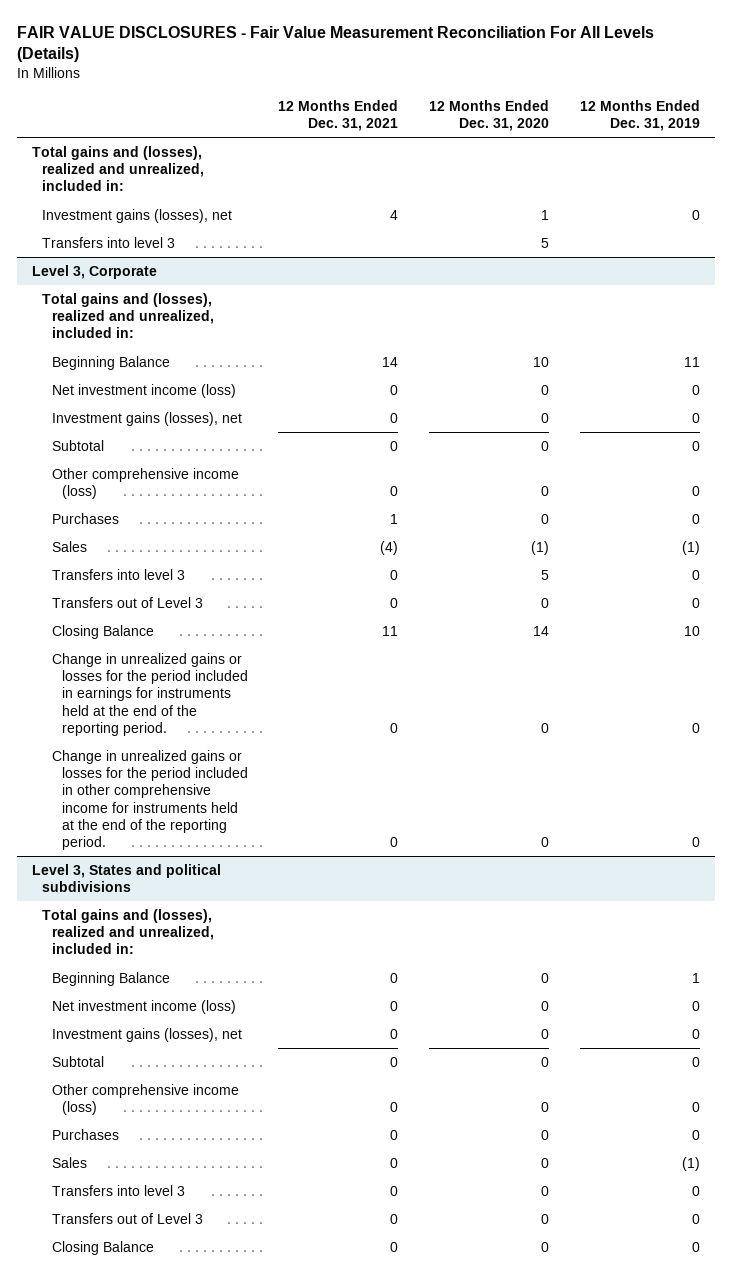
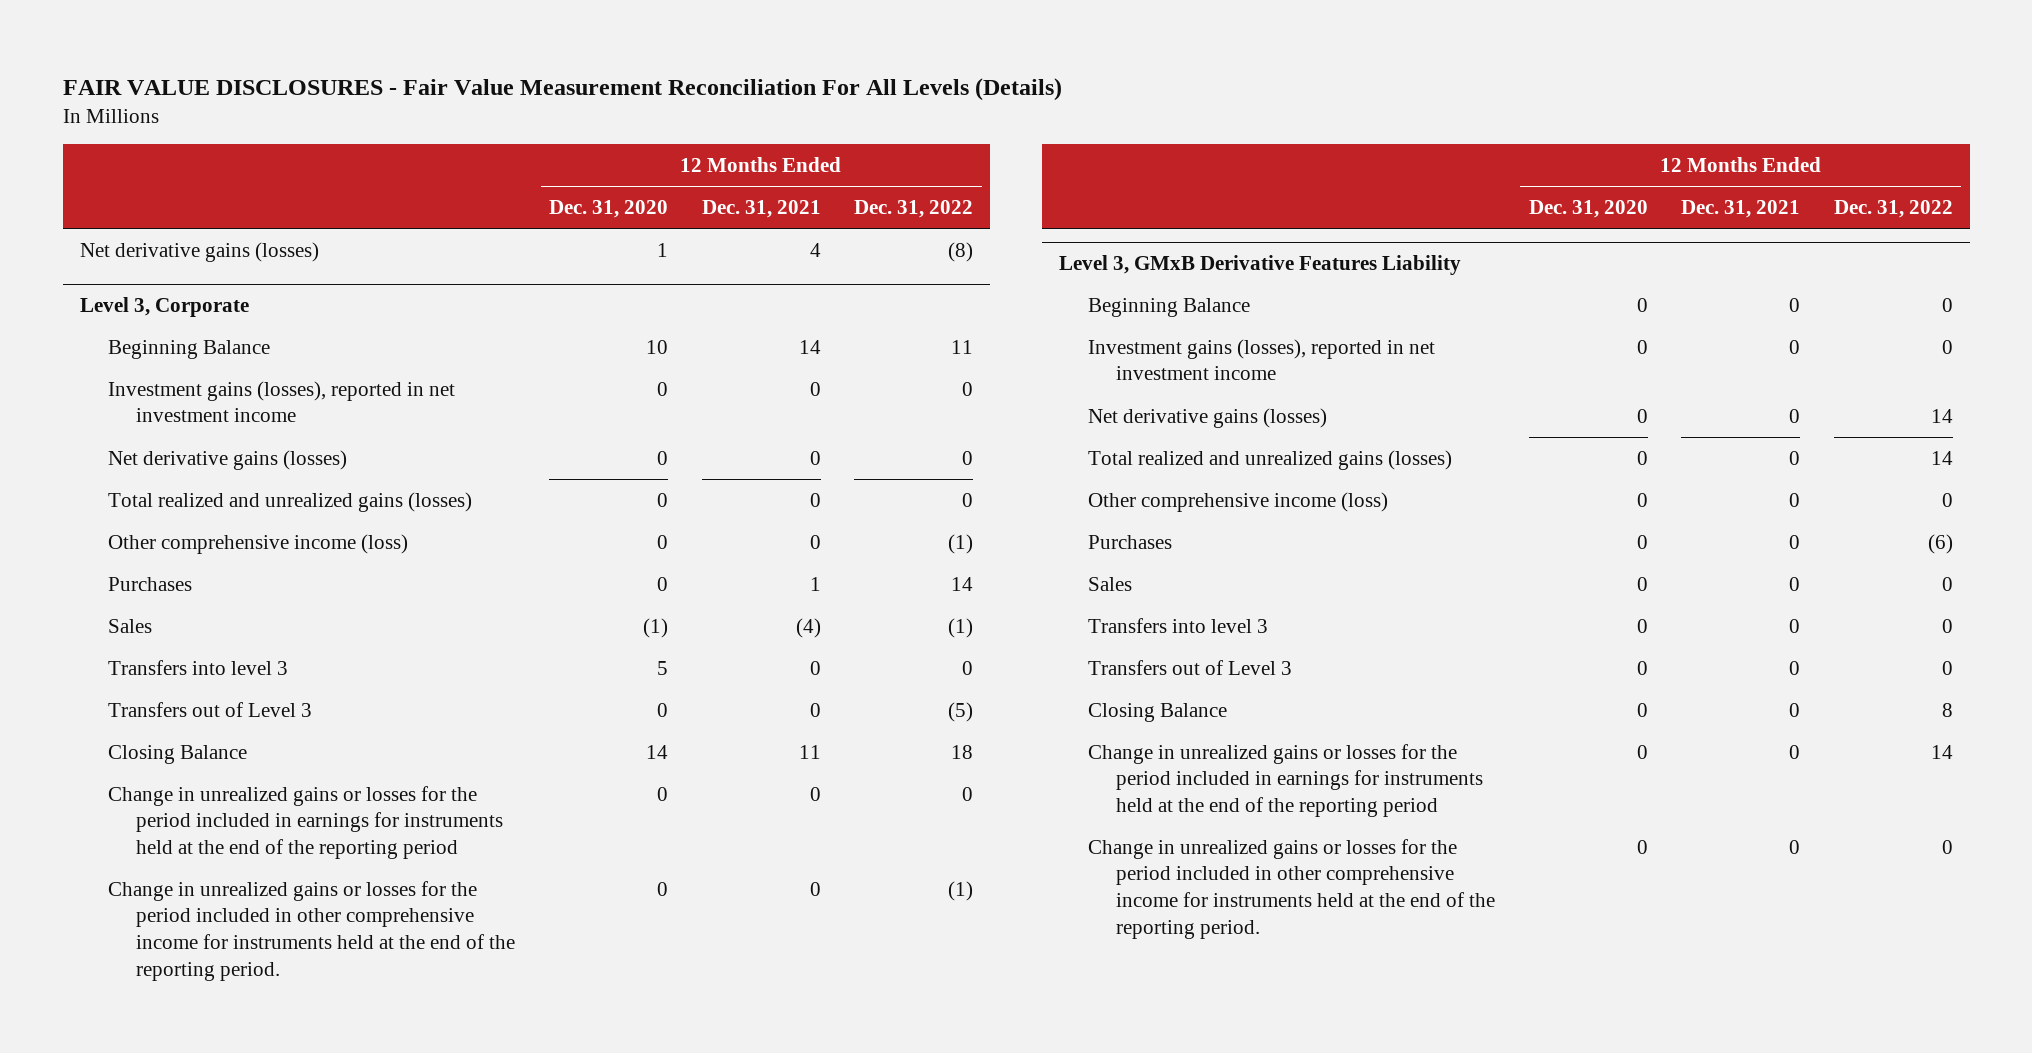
[579,99,700,131] 12 Months Ended Dec. 31, 2019 -> none
none -> [854,200,974,219] Dec. 31, 2022
[31,145,204,192] Total gains and (losses), realized and unrealized, included in: -> none
[41,236,175,248] Transfers into level 3 -> none
[41,208,232,223] Investment gains (losses), net -> [79,241,319,262] Net derivative gains (losses)
[41,292,214,339] Total gains and (losses), realized and unrealized, included in: -> none
[51,383,236,398] Net investment income (loss) -> [107,380,455,423] Investment gains (losses), reported in net investment income
[51,411,242,426] Investment gains (losses), net -> [107,449,347,470] Net derivative gains (losses)
[51,439,104,451] Subtotal -> [107,491,472,512] Total realized and unrealized gains (losses)
[51,652,248,736] Change in unrealized gains or losses for the period included in earnings for instruments held at the end of the reporting period. -> [107,785,504,860] Change in unrealized gains or losses for the period included in earnings for instruments held at the end of the reporting period
[31,863,221,893] Level 3, States and political subdivisions -> none
[41,908,214,955] Total gains and (losses), realized and unrealized, included in: -> none
none -> [1059,255,1462,276] Level 3, GMxB Derivative Features Liability
[51,999,236,1014] Net investment income (loss) -> [1087,338,1435,381] Investment gains (losses), reported in net investment income
[51,1027,242,1042] Investment gains (losses), net -> [1087,407,1327,428] Net derivative gains (losses)
[51,1055,104,1067] Subtotal -> [1087,449,1452,470] Total realized and unrealized gains (losses)
none -> [1087,743,1484,818] Change in unrealized gains or losses for the period included in earnings for instruments held at the end of the reporting period
none -> [1087,838,1496,939] Change in unrealized gains or losses for the period included in other comprehensive income for instruments held at the end of the reporting period.

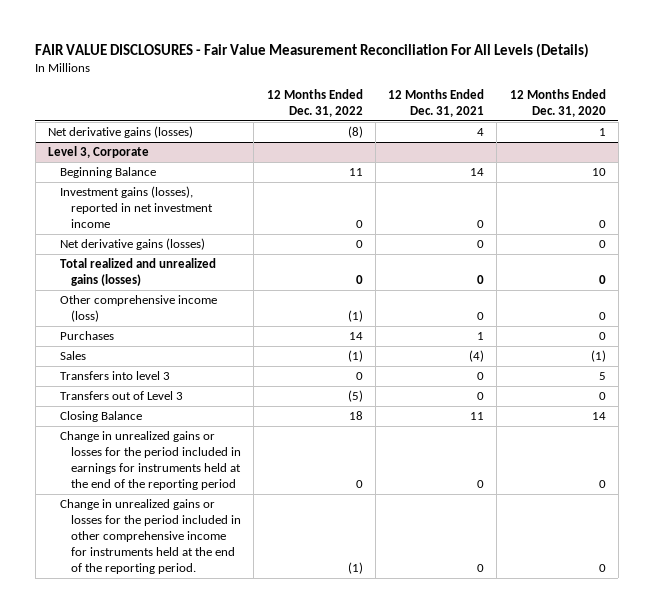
[1059,255,1462,276] Level 3, GMxB Derivative Features Liability -> none
[1087,297,1250,317] Beginning Balance -> none
[1087,338,1435,381] Investment gains (losses), reported in net investment income -> none
[1087,407,1327,428] Net derivative gains (losses) -> none
[1087,449,1452,470] Total realized and unrealized gains (losses) -> none
[1087,491,1388,512] Other comprehensive income (loss) -> none
[1087,534,1172,549] Purchases -> none
[1087,576,1132,591] Sales -> none
[1087,617,1268,633] Transfers into level 3 -> none
[1087,659,1292,675] Transfers out of Level 3 -> none
[1087,702,1227,722] Closing Balance -> none
[1087,743,1484,818] Change in unrealized gains or losses for the period included in earnings for instruments held at the end of the reporting period -> none
[1087,838,1496,939] Change in unrealized gains or losses for the period included in other comprehensive income for instruments held at the end of the reporting period. -> none

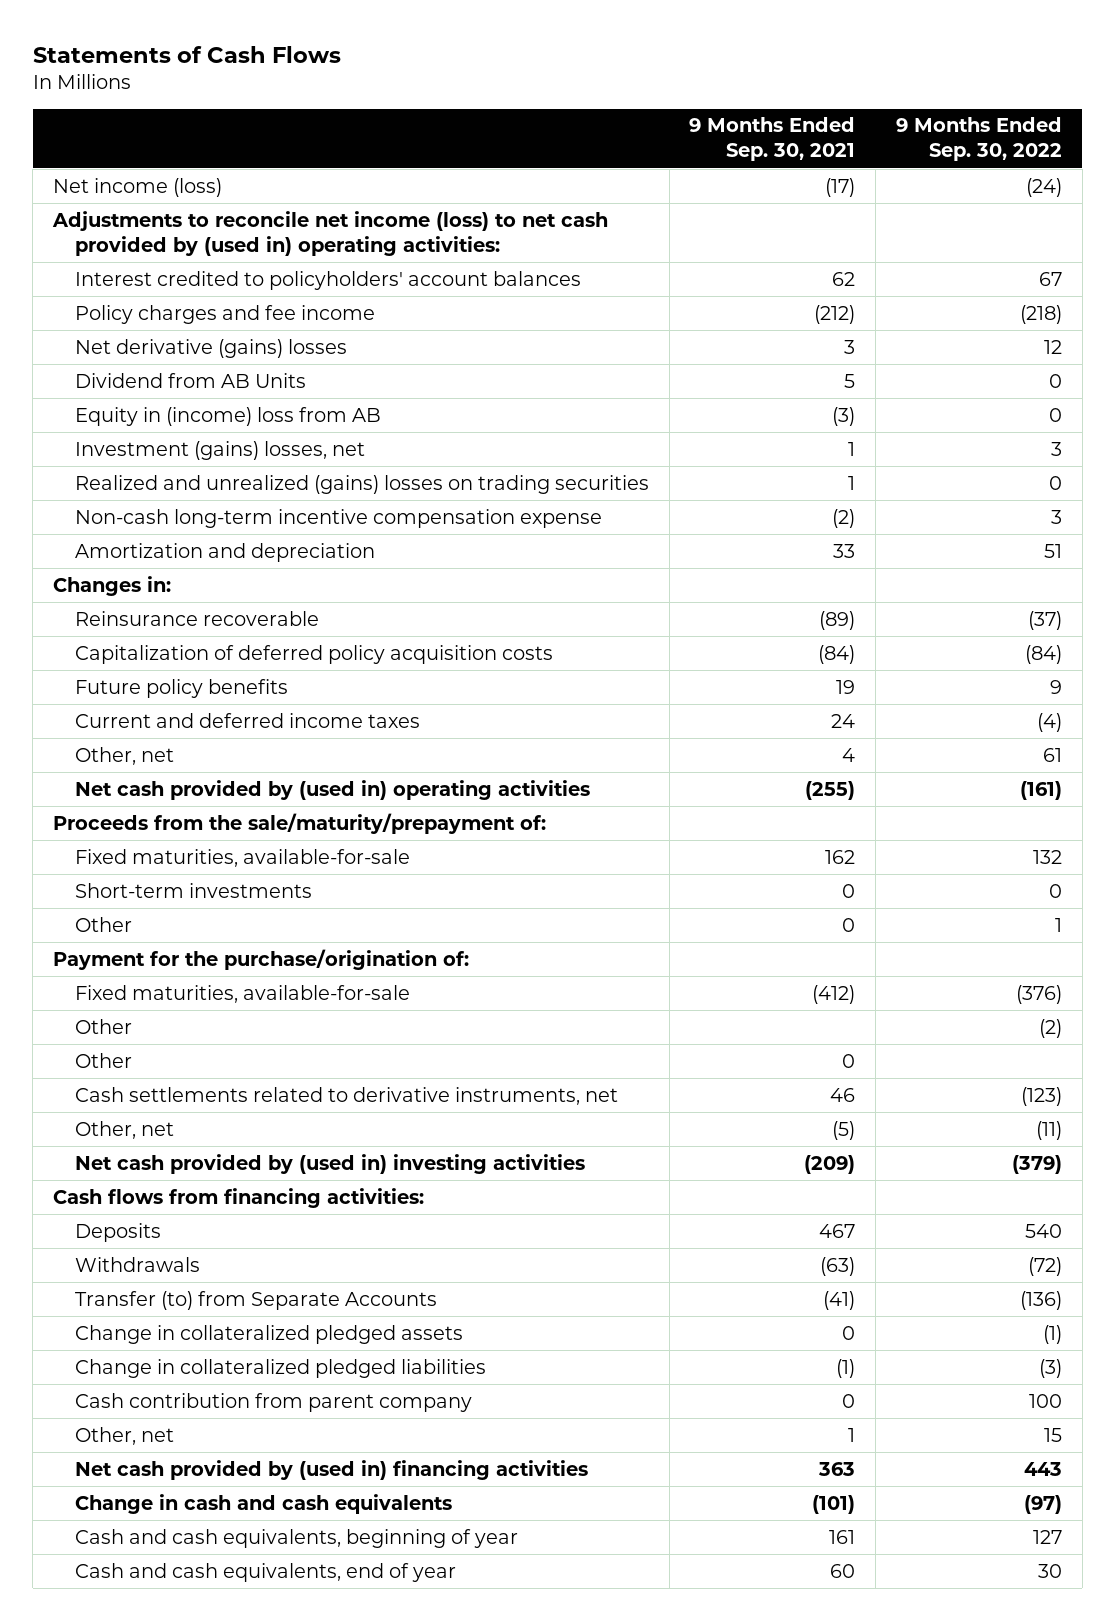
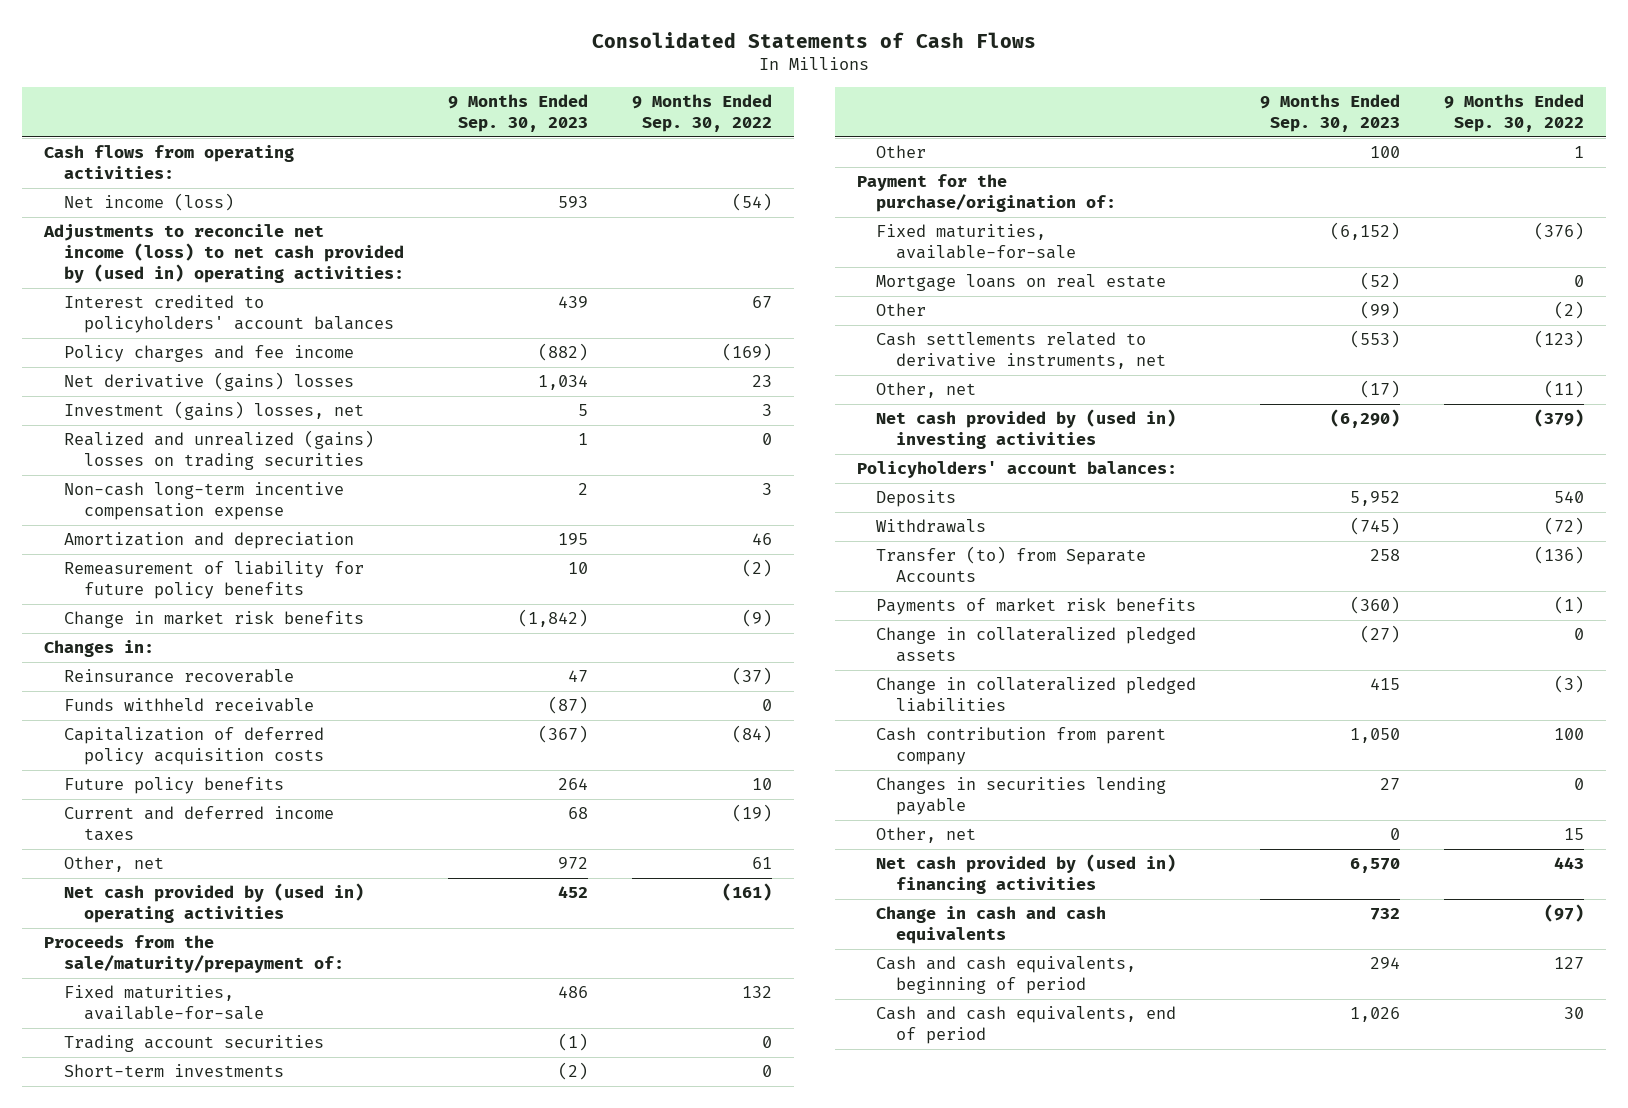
[32,45,341,63] Statements of Cash Flows -> [592,32,1037,49] Consolidated Statements of Cash Flows
[689,117,856,162] 9 Months Ended Sep. 30, 2021 -> none
none -> [447,93,588,133] 9 Months Ended Sep. 30, 2023
none -> [44,145,295,180] Cash flows from operating activities:
[1026,177,1063,197] (24) -> [731,193,772,212] (54)
[74,372,306,388] Dividend from AB Units -> none
[74,406,381,426] Equity in (income) loss from AB -> none
[1020,304,1063,324] (218) -> [721,343,772,362] (169)
[1044,339,1063,354] 12 -> [751,375,772,388] 23
[1044,543,1063,558] 51 -> [751,533,772,546] 46
none -> [64,561,365,600] Remeasurement of liability for future policy benefits
none -> [64,611,365,629] Change in market risk benefits
none -> [64,698,315,713] Funds withheld receivable
[1050,679,1063,694] 9 -> [751,778,772,791] 10
[1037,712,1063,732] (4) -> [731,804,772,823] (19)
none -> [64,1035,325,1053] Trading account securities
none -> [876,274,1167,292] Mortgage loans on real estate
[74,1052,132,1068] Other -> none
[53,1187,425,1208] Cash flows from financing activities: -> none
none -> [856,461,1177,479] Policyholders' account balances:
none -> [876,598,1197,616] Payments of market risk benefits
[1043,1324,1063,1344] (1) -> [1573,628,1584,641] 0
none -> [876,777,1167,816] Changes in securities lending payable
[74,1528,518,1548] Cash and cash equivalents, beginning of year -> [876,956,1137,995] Cash and cash equivalents, beginning of period
[74,1562,456,1582] Cash and cash equivalents, end of year -> [876,1006,1177,1045] Cash and cash equivalents, end of period

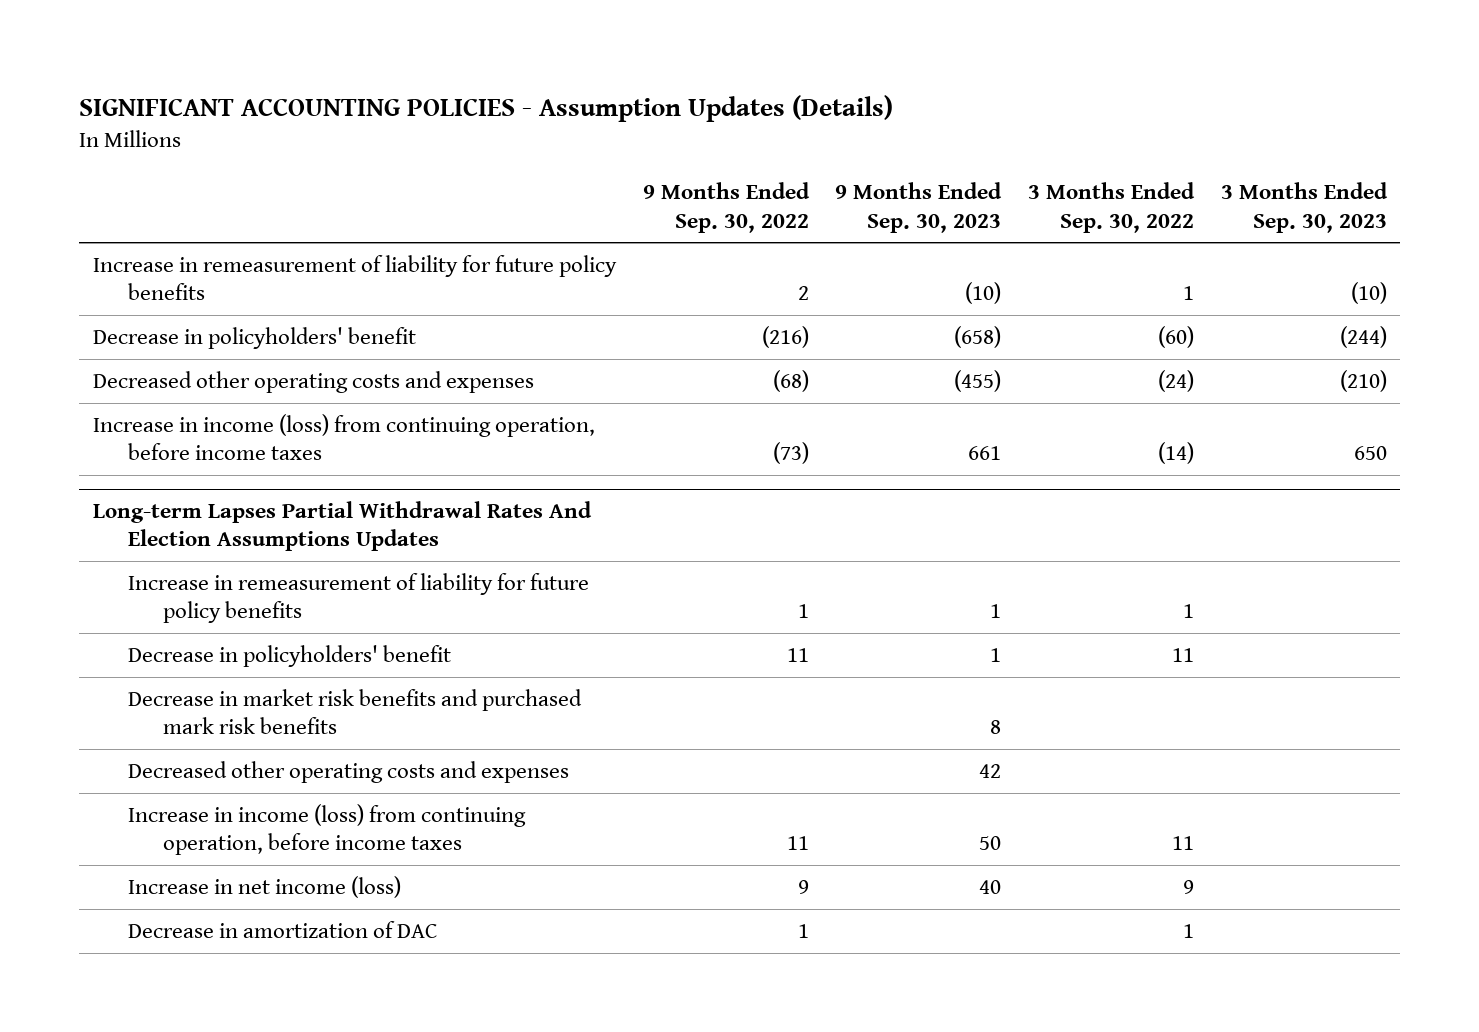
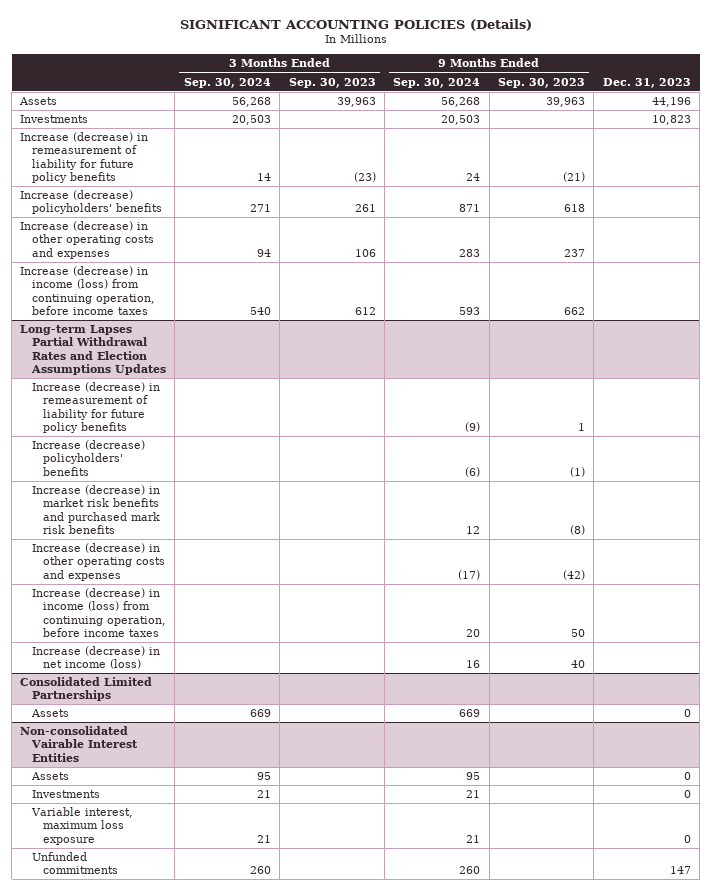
[79,94,894,122] SIGNIFICANT ACCOUNTING POLICIES - Assumption Updates (Details) -> [179,18,532,31] SIGNIFICANT ACCOUNTING POLICIES (Details)
[642,182,810,233] 9 Months Ended Sep. 30, 2022 -> none
[1027,182,1195,233] 3 Months Ended Sep. 30, 2022 -> none
none -> [183,77,271,88] Sep. 30, 2024
none -> [393,77,481,88] Sep. 30, 2024
none -> [602,77,691,88] Dec. 31, 2023
[127,921,438,939] Decrease in amortization of DAC -> none
none -> [19,97,58,106] Assets
none -> [20,115,89,124] Investments
[92,255,617,301] Increase in remeasurement of liability for future policy benefits -> [20,132,149,183] Increase (decrease) in remeasurement of liability for future policy benefits
[965,282,1002,305] (10) -> [563,171,586,182] (21)
[1350,282,1387,305] (10) -> [353,171,376,182] (23)
[92,327,416,350] Decrease in policyholders' benefit -> [20,190,162,215] Increase (decrease) policyholders' benefits
[954,326,1002,349] (658) -> [564,204,586,213] 618
[1339,326,1387,349] (244) -> [354,204,376,213] 261
[92,371,534,394] Decreased other operating costs and expenses -> [20,221,154,259] Increase (decrease) in other operating costs and expenses
[954,370,1002,393] (455) -> [564,248,586,257] 237
[1339,370,1387,393] (210) -> [354,248,376,257] 106
[92,414,595,461] Increase in income (loss) from continuing operation, before income taxes -> [20,266,155,315] Increase (decrease) in income (loss) from continuing operation, before income taxes
[968,446,1002,461] 661 -> [564,306,586,315] 662
[1353,446,1387,461] 650 -> [354,306,376,315] 612
[92,501,592,552] Long-term Lapses Partial Withdrawal Rates And Election Assumptions Updates -> [20,325,166,375] Long-term Lapses Partial Withdrawal Rates and Election Assumptions Updates
[127,573,589,624] Increase in remeasurement of liability for future policy benefits -> [31,382,160,433] Increase (decrease) in remeasurement of liability for future policy benefits
[127,645,451,668] Decrease in policyholders' benefit -> [31,440,145,476] Increase (decrease) policyholders' benefits
[990,648,1002,663] 1 -> [570,466,586,477] (1)
[127,689,582,735] Decrease in market risk benefits and purchased mark risk benefits -> [31,485,161,534] Increase (decrease) in market risk benefits and purchased mark risk benefits
[990,720,1002,735] 8 -> [570,524,586,535] (8)
[127,761,569,784] Decreased other operating costs and expenses -> [31,543,166,581] Increase (decrease) in other operating costs and expenses
[979,764,1002,779] 42 -> [563,569,586,580] (42)
[127,804,526,856] Increase in income (loss) from continuing operation, before income taxes -> [31,588,167,637] Increase (decrease) in income (loss) from continuing operation, before income taxes
[127,876,401,899] Increase in net income (loss) -> [31,646,160,670] Increase (decrease) in net income (loss)
none -> [20,677,153,702] Consolidated Limited Partnerships
none -> [30,709,69,718] Assets
none -> [20,726,138,762] Non-consolidated Vairable Interest Entities
none -> [30,772,69,781] Assets
none -> [31,790,100,799] Investments
none -> [30,807,133,845] Variable interest, maximum loss exposure
none -> [31,852,119,875] Unfunded commitments

